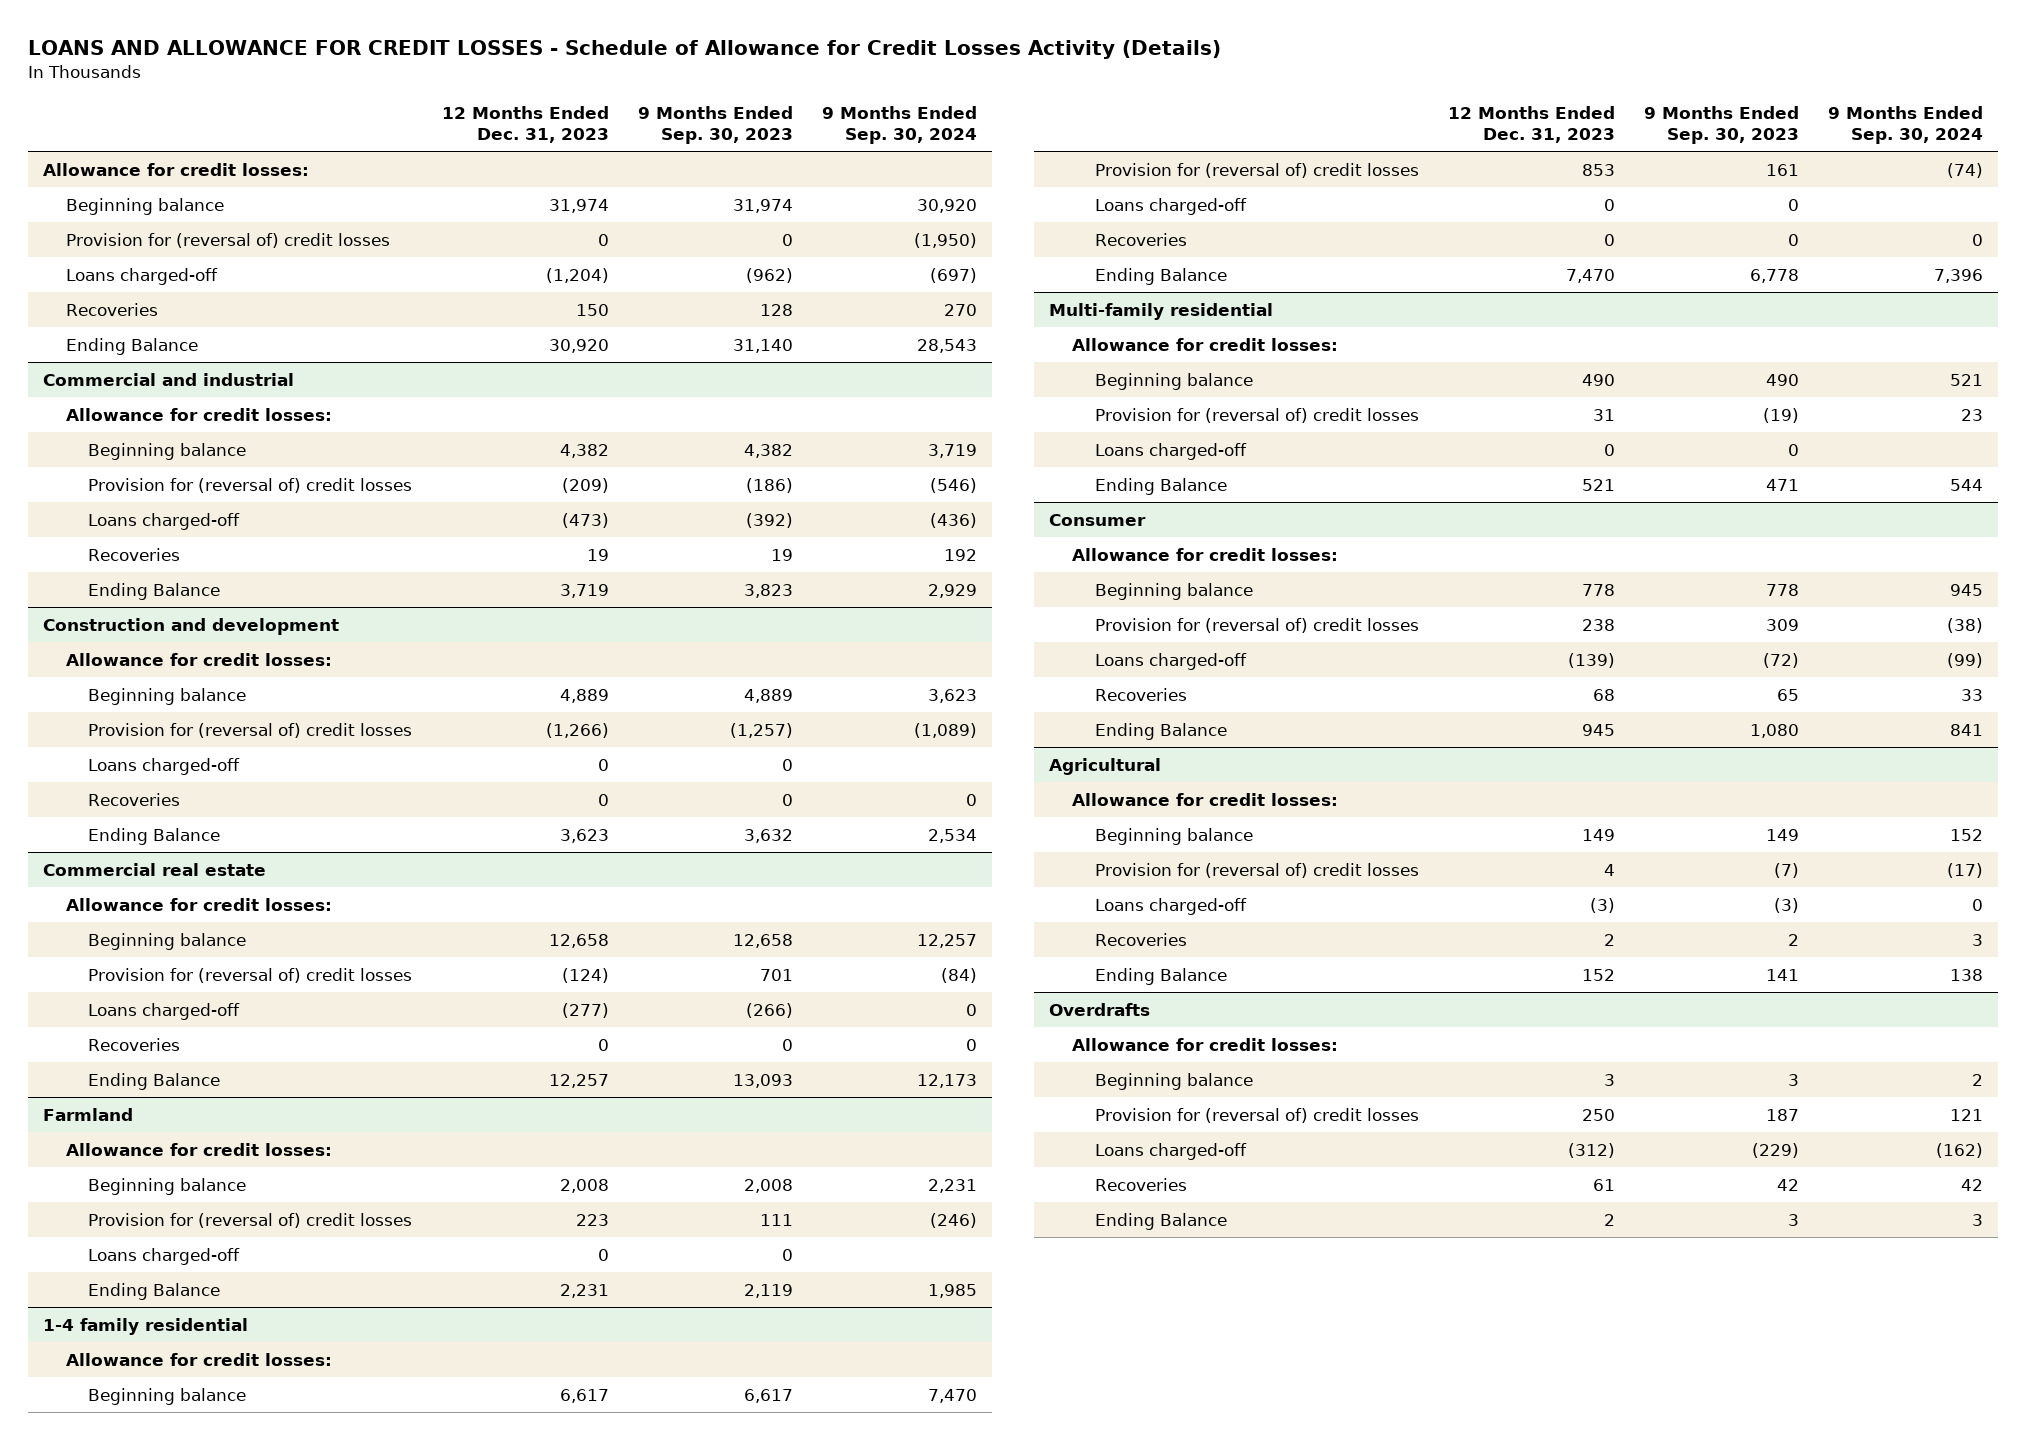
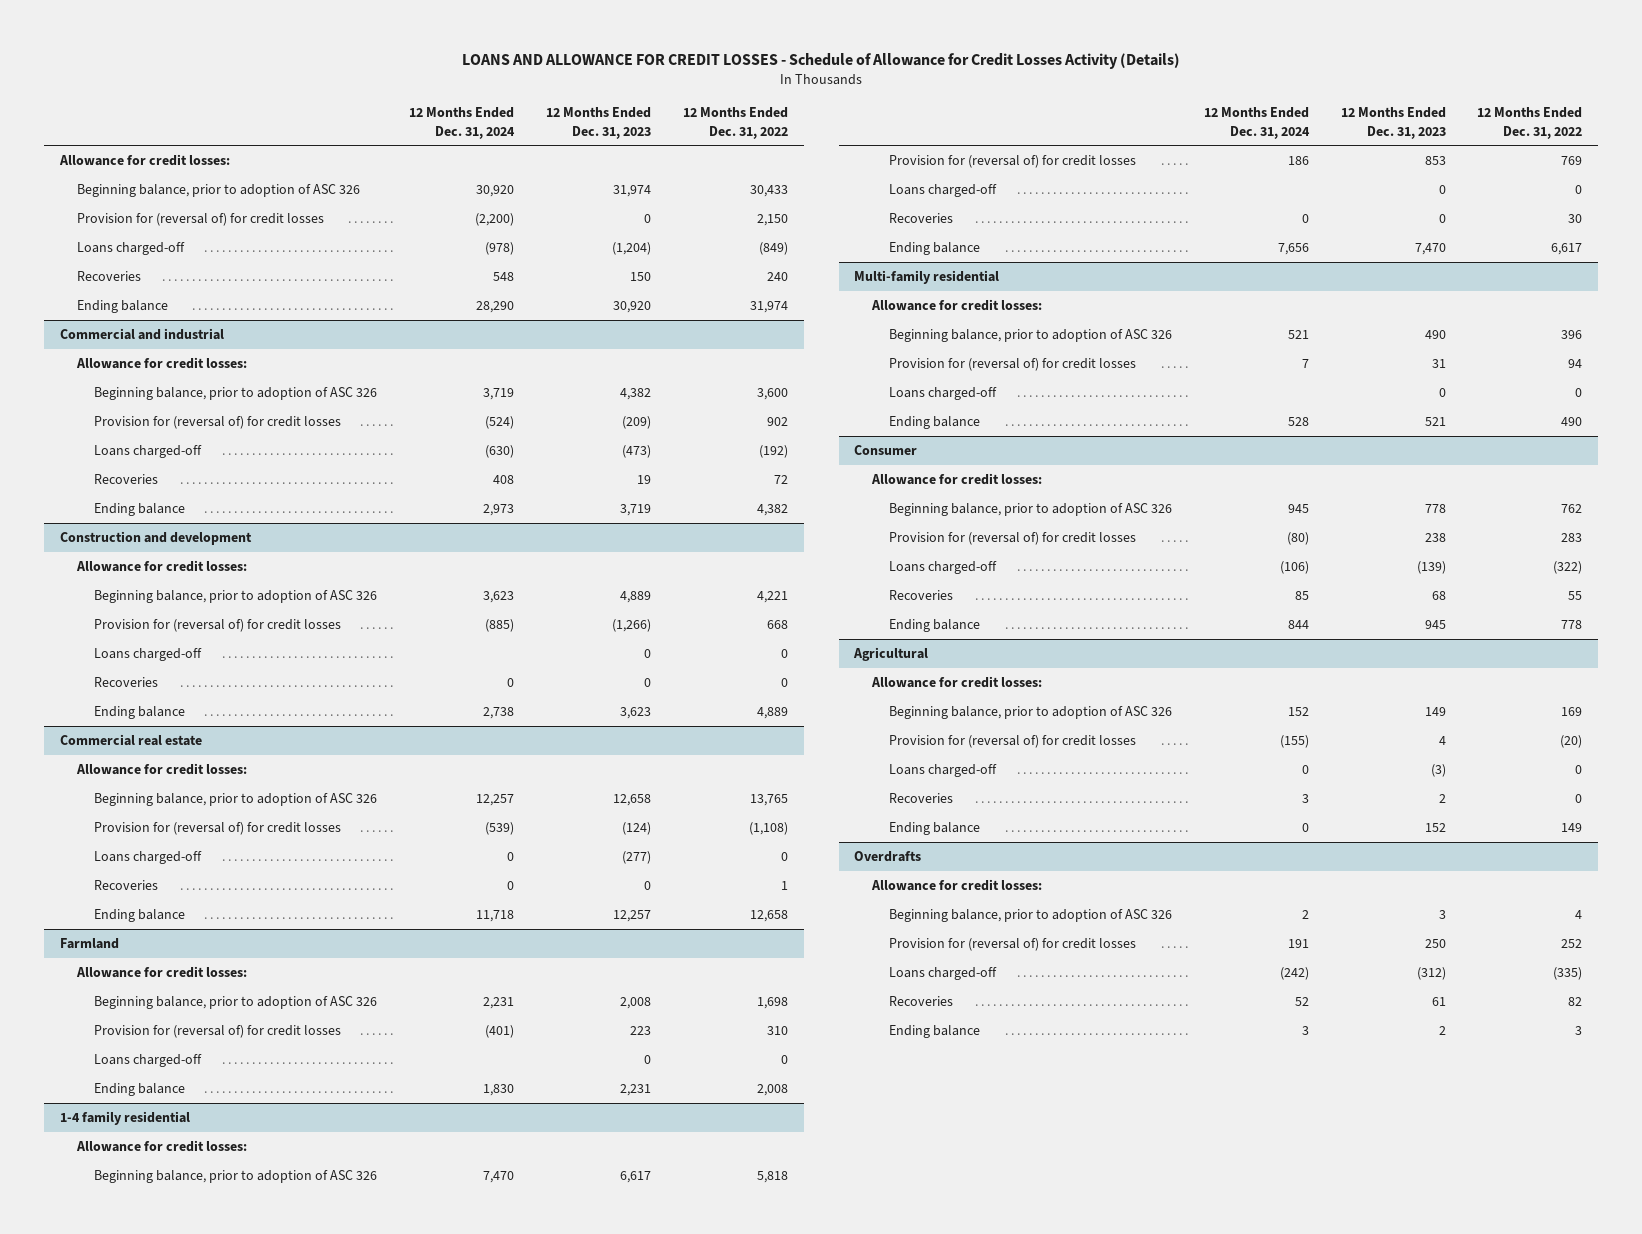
[637,105,793,145] 9 Months Ended Sep. 30, 2023 -> none
[822,105,978,145] 9 Months Ended Sep. 30, 2024 -> none
none -> [408,107,515,139] 12 Months Ended Dec. 31, 2024
none -> [682,107,788,139] 12 Months Ended Dec. 31, 2022
[65,197,224,215] Beginning balance -> [76,184,360,198] Beginning balance, prior to adoption of ASC 326
[65,232,390,248] Provision for (reversal of) credit losses -> [76,213,324,227] Provision for (reversal of) for credit losses
[65,337,198,355] Ending Balance -> [76,300,168,314] Ending balance
[88,442,247,460] Beginning balance -> [94,387,378,401] Beginning balance, prior to adoption of ASC 326
[88,477,413,493] Provision for (reversal of) credit losses -> [94,416,342,430] Provision for (reversal of) for credit losses
[88,582,221,600] Ending Balance -> [94,503,186,517] Ending balance
[88,687,247,705] Beginning balance -> [94,590,378,604] Beginning balance, prior to adoption of ASC 326
[88,722,413,738] Provision for (reversal of) credit losses -> [94,619,342,633] Provision for (reversal of) for credit losses
[88,827,221,845] Ending Balance -> [94,706,186,720] Ending balance
[88,932,247,950] Beginning balance -> [94,793,378,807] Beginning balance, prior to adoption of ASC 326
[88,967,413,983] Provision for (reversal of) credit losses -> [94,822,342,836] Provision for (reversal of) for credit losses
[88,1072,221,1090] Ending Balance -> [94,909,186,923] Ending balance
[88,1177,247,1195] Beginning balance -> [94,996,378,1010] Beginning balance, prior to adoption of ASC 326
[88,1212,413,1228] Provision for (reversal of) credit losses -> [94,1025,342,1039] Provision for (reversal of) for credit losses
[88,1282,221,1300] Ending Balance -> [94,1083,186,1097] Ending balance
[88,1387,247,1405] Beginning balance -> [94,1170,378,1184] Beginning balance, prior to adoption of ASC 326
[1094,162,1419,178] Provision for (reversal of) credit losses -> [888,155,1136,169] Provision for (reversal of) for credit losses
[1094,267,1227,285] Ending Balance -> [888,242,980,256] Ending balance
[1094,372,1253,390] Beginning balance -> [888,329,1172,343] Beginning balance, prior to adoption of ASC 326
[1094,407,1419,423] Provision for (reversal of) credit losses -> [888,358,1136,372] Provision for (reversal of) for credit losses
[1094,477,1227,495] Ending Balance -> [888,416,980,430] Ending balance
[1094,582,1253,600] Beginning balance -> [888,503,1172,517] Beginning balance, prior to adoption of ASC 326
[1094,617,1419,633] Provision for (reversal of) credit losses -> [888,532,1136,546] Provision for (reversal of) for credit losses
[1094,722,1227,740] Ending Balance -> [888,619,980,633] Ending balance
[1094,827,1253,845] Beginning balance -> [888,706,1172,720] Beginning balance, prior to adoption of ASC 326
[1094,862,1419,878] Provision for (reversal of) credit losses -> [888,735,1136,749] Provision for (reversal of) for credit losses
[1094,967,1227,985] Ending Balance -> [888,822,980,836] Ending balance
[1094,1072,1253,1090] Beginning balance -> [888,909,1172,923] Beginning balance, prior to adoption of ASC 326
[1094,1107,1419,1123] Provision for (reversal of) credit losses -> [888,938,1136,952] Provision for (reversal of) for credit losses
[1094,1212,1227,1230] Ending Balance -> [888,1025,980,1039] Ending balance

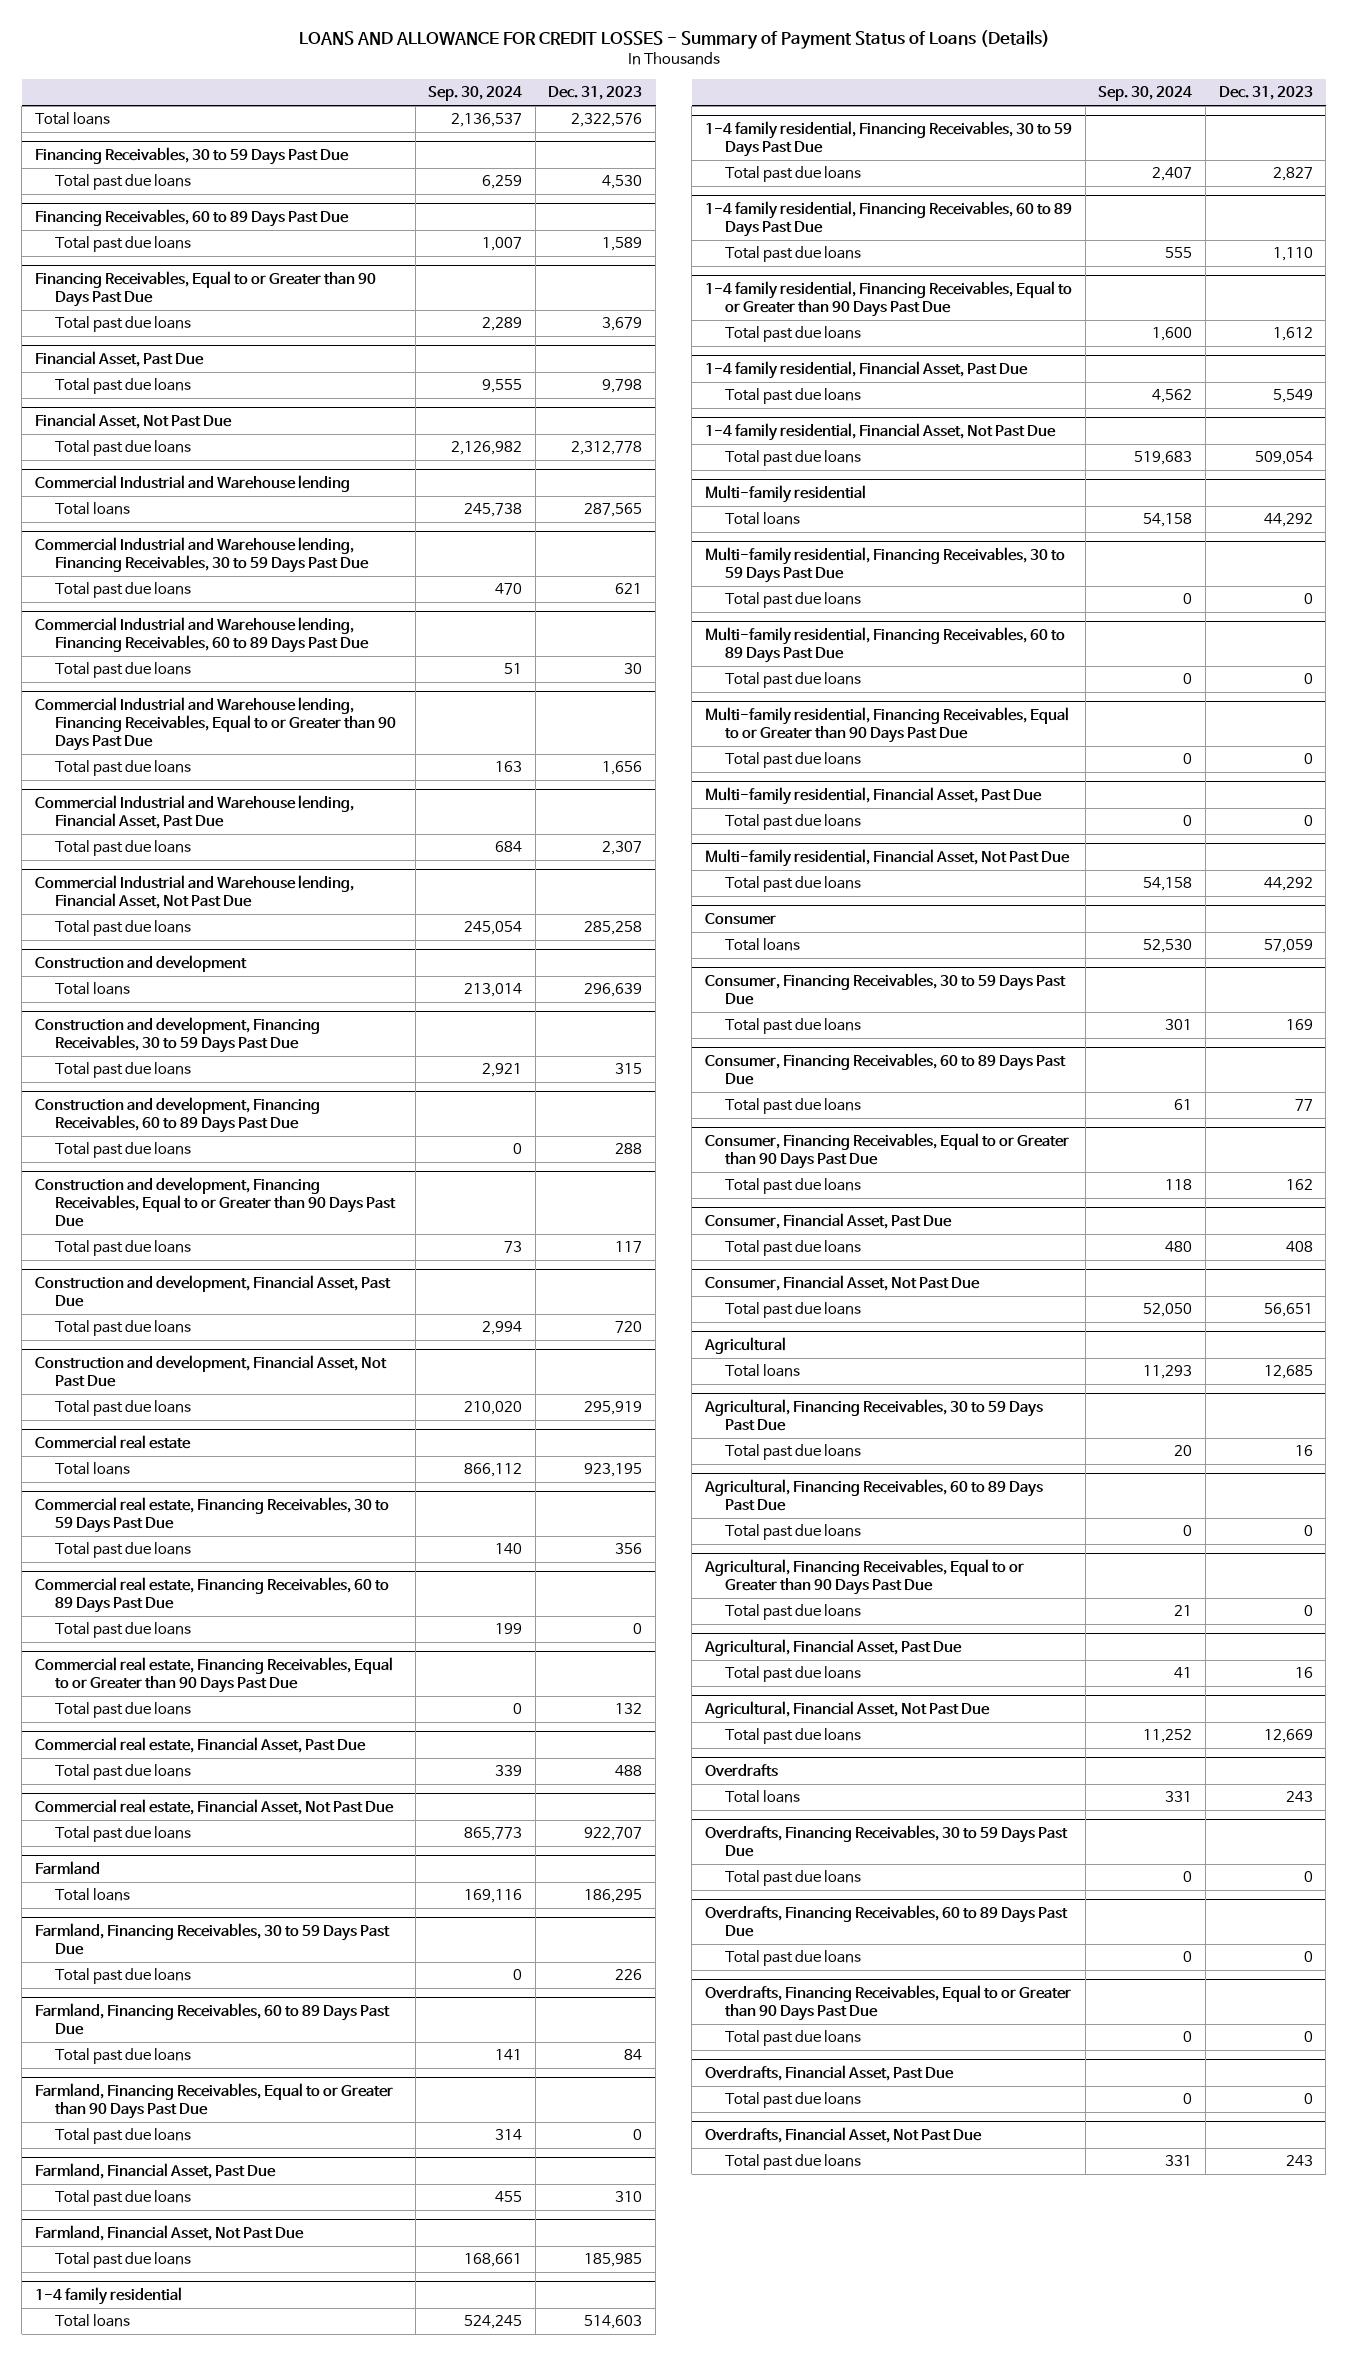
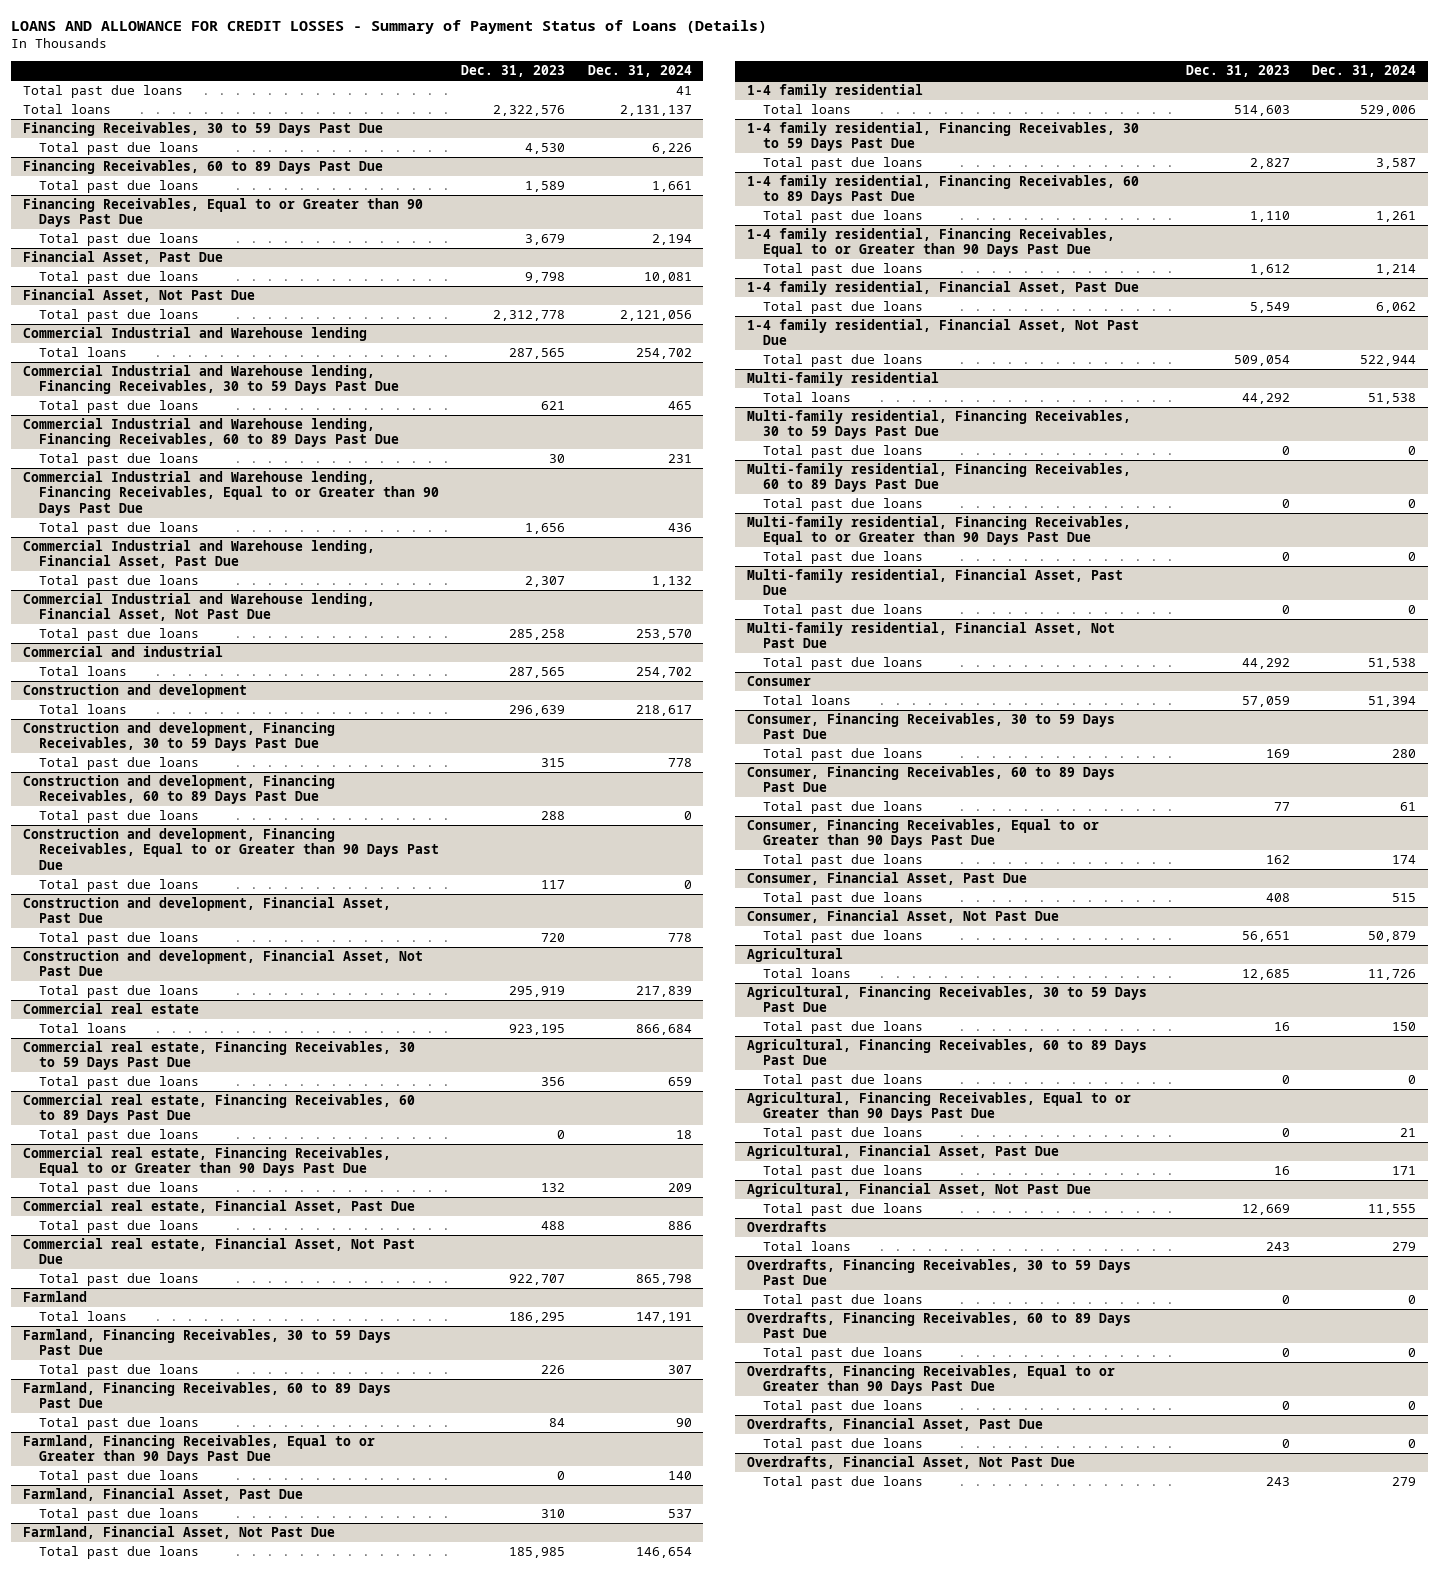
[428,86,523,102] Sep. 30, 2024 -> none
none -> [588,65,693,78] Dec. 31, 2024
none -> [22,85,183,99] Total past due loans
none -> [22,646,223,658] Commercial and industrial
none -> [38,666,127,677] Total loans

